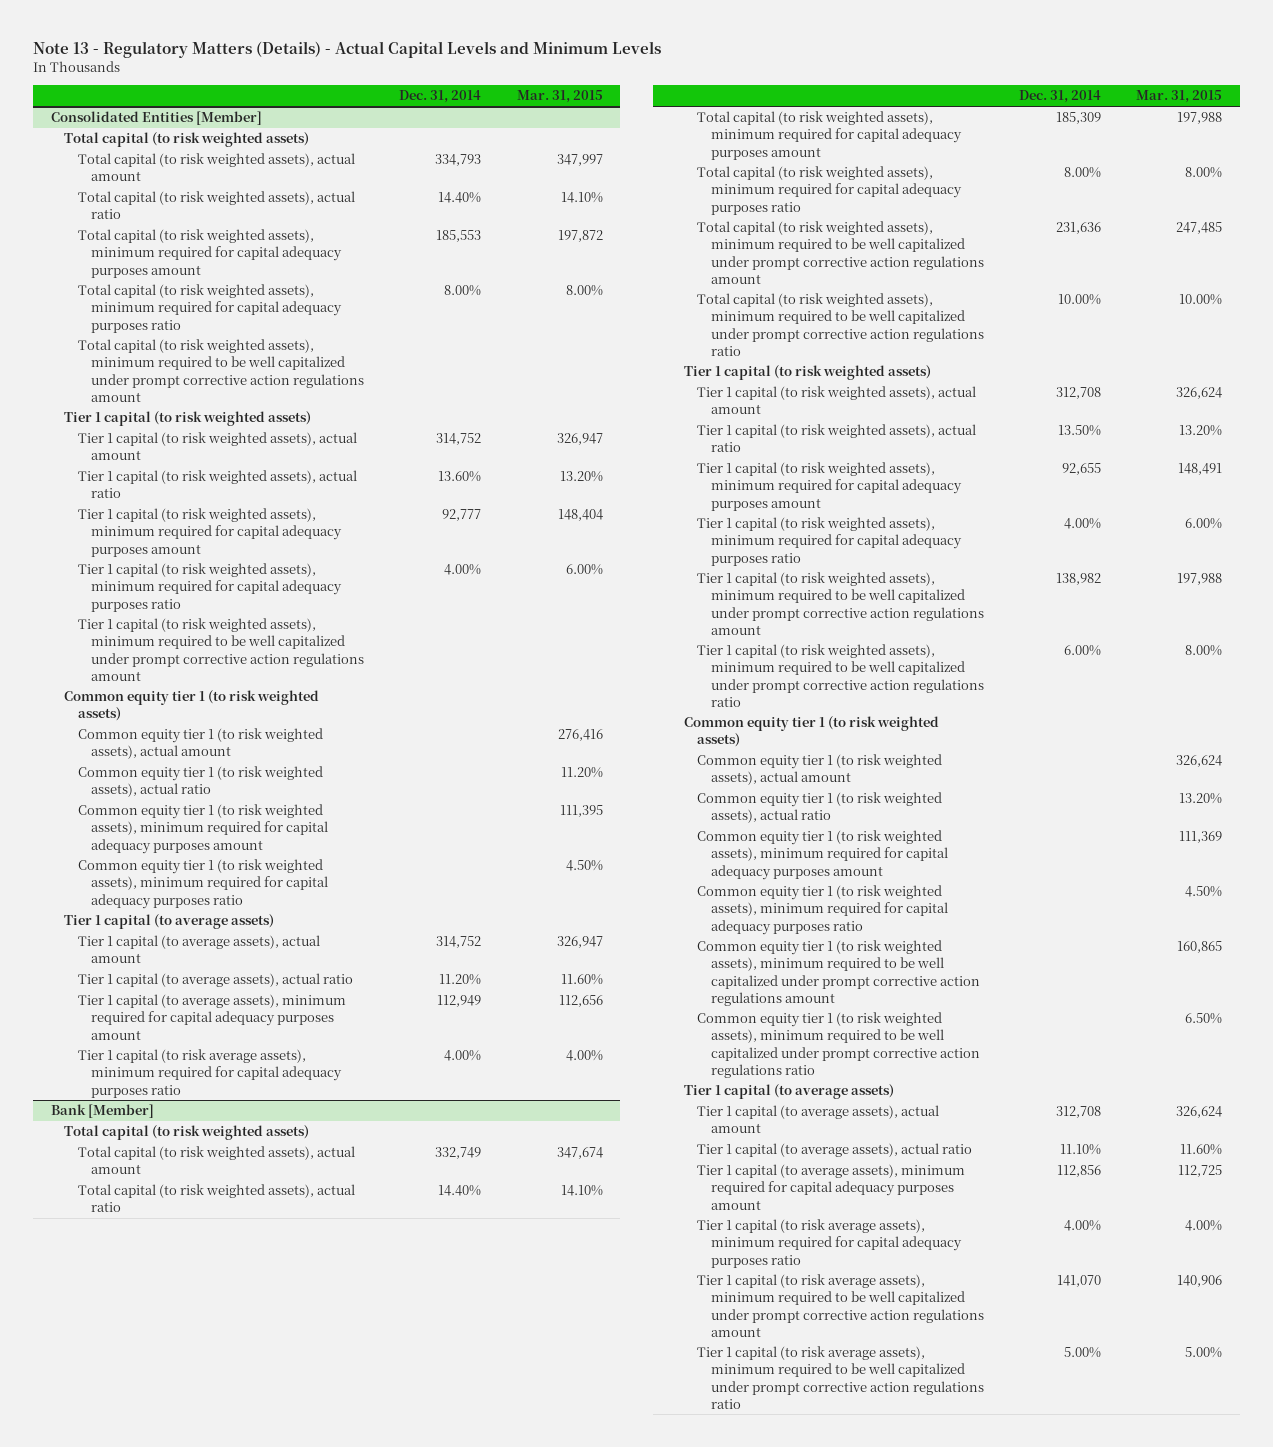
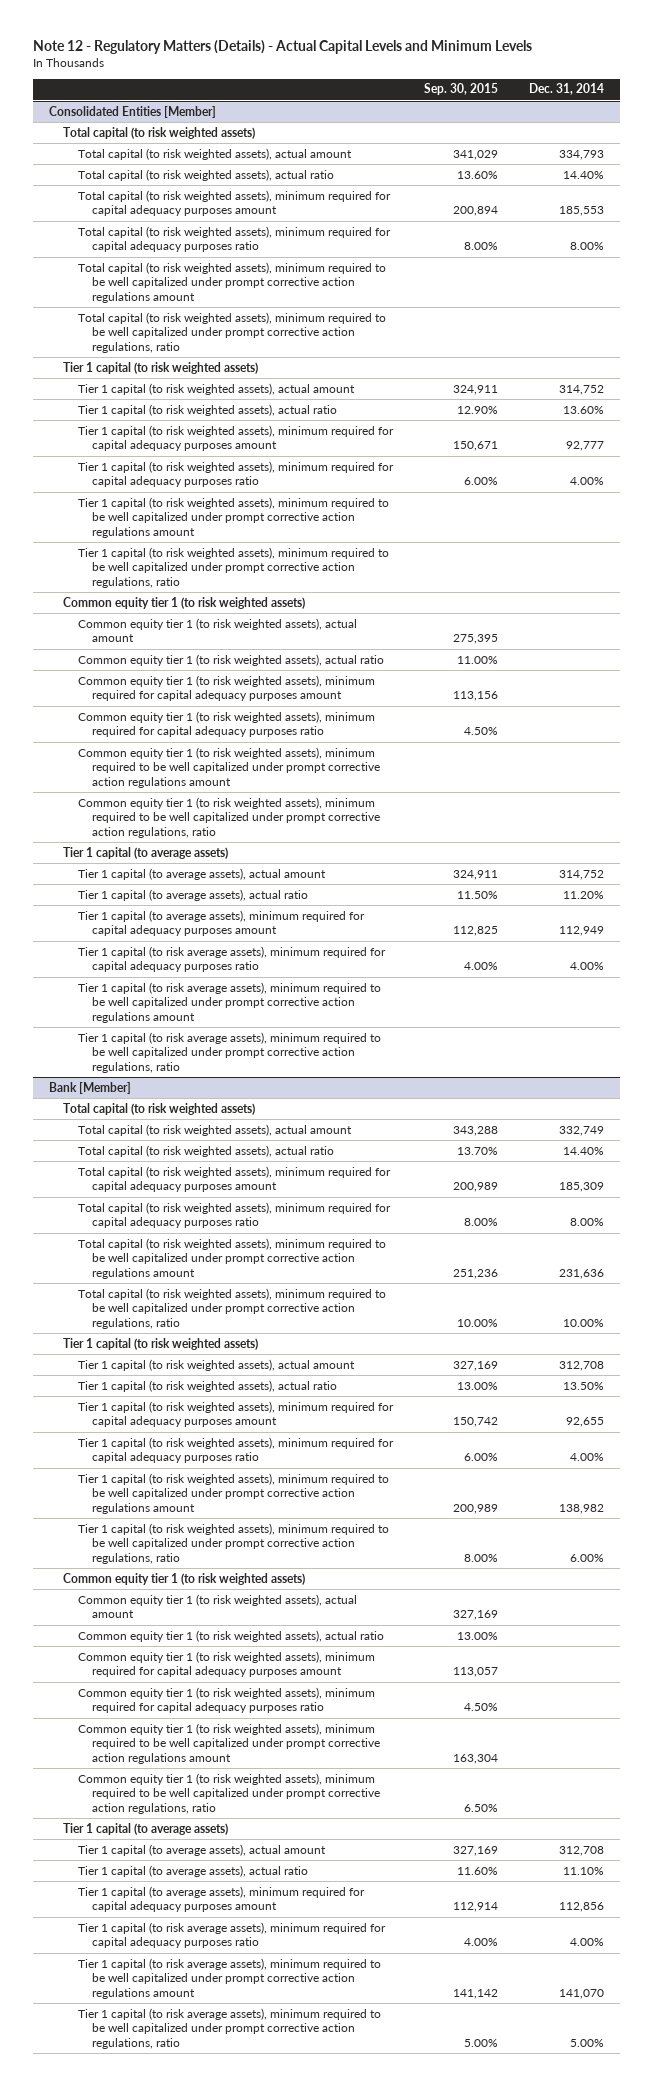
[33,40,662,58] Note 13 - Regulatory Matters (Details) - Actual Capital Levels and Minimum Levels -> [32,40,532,55] Note 12 - Regulatory Matters (Details) - Actual Capital Levels and Minimum Levels
[516,90,603,104] Mar. 31, 2015 -> none
none -> [424,83,499,96] Sep. 30, 2015
none -> [77,311,386,353] Total capital (to risk weighted assets), minimum required to be well capitalized under prompt corrective action regulations, ratio
none -> [77,546,389,588] Tier 1 capital (to risk weighted assets), minimum required to be well capitalized under prompt corrective action regulations, ratio
none -> [77,746,380,788] Common equity tier 1 (to risk weighted assets), minimum required to be well capitalized under prompt corrective action regulations amount
none -> [77,796,380,838] Common equity tier 1 (to risk weighted assets), minimum required to be well capitalized under prompt corrective action regulations, ratio
none -> [77,981,381,1023] Tier 1 capital (to risk average assets), minimum required to be well capitalized under prompt corrective action regulations amount
none -> [77,1031,381,1073] Tier 1 capital (to risk average assets), minimum required to be well capitalized under prompt corrective action regulations, ratio
[697,293,984,356] Total capital (to risk weighted assets), minimum required to be well capitalized under prompt corrective action regulations ratio -> [77,1287,386,1329] Total capital (to risk weighted assets), minimum required to be well capitalized under prompt corrective action regulations, ratio
[697,644,984,707] Tier 1 capital (to risk weighted assets), minimum required to be well capitalized under prompt corrective action regulations ratio -> [77,1522,389,1564] Tier 1 capital (to risk weighted assets), minimum required to be well capitalized under prompt corrective action regulations, ratio
[697,1012,980,1078] Common equity tier 1 (to risk weighted assets), minimum required to be well capitalized under prompt corrective action regulations ratio -> [77,1772,380,1814] Common equity tier 1 (to risk weighted assets), minimum required to be well capitalized under prompt corrective action regulations, ratio
[697,1346,984,1409] Tier 1 capital (to risk average assets), minimum required to be well capitalized under prompt corrective action regulations ratio -> [77,2007,381,2049] Tier 1 capital (to risk average assets), minimum required to be well capitalized under prompt corrective action regulations, ratio

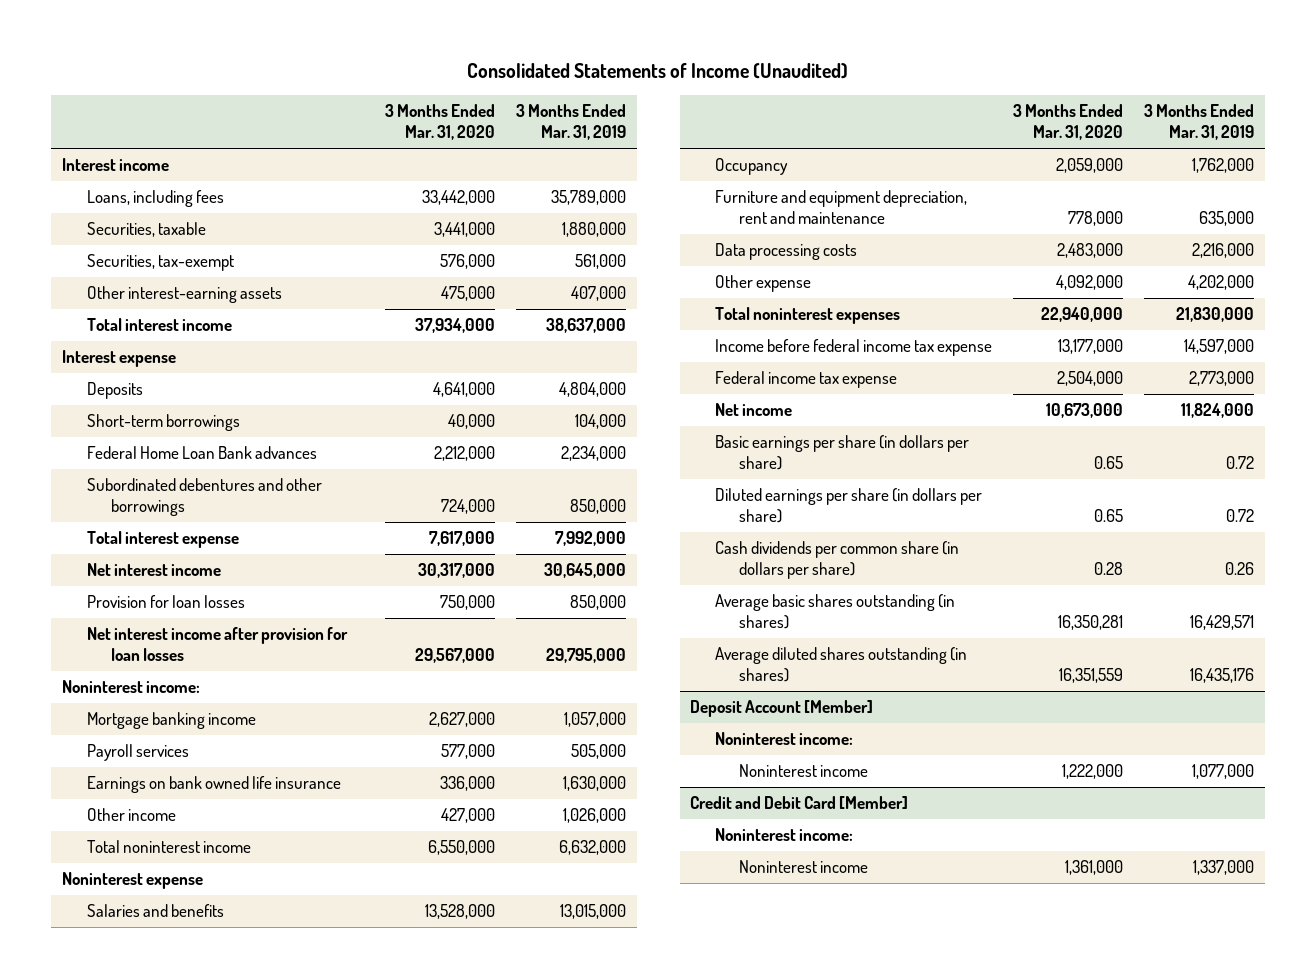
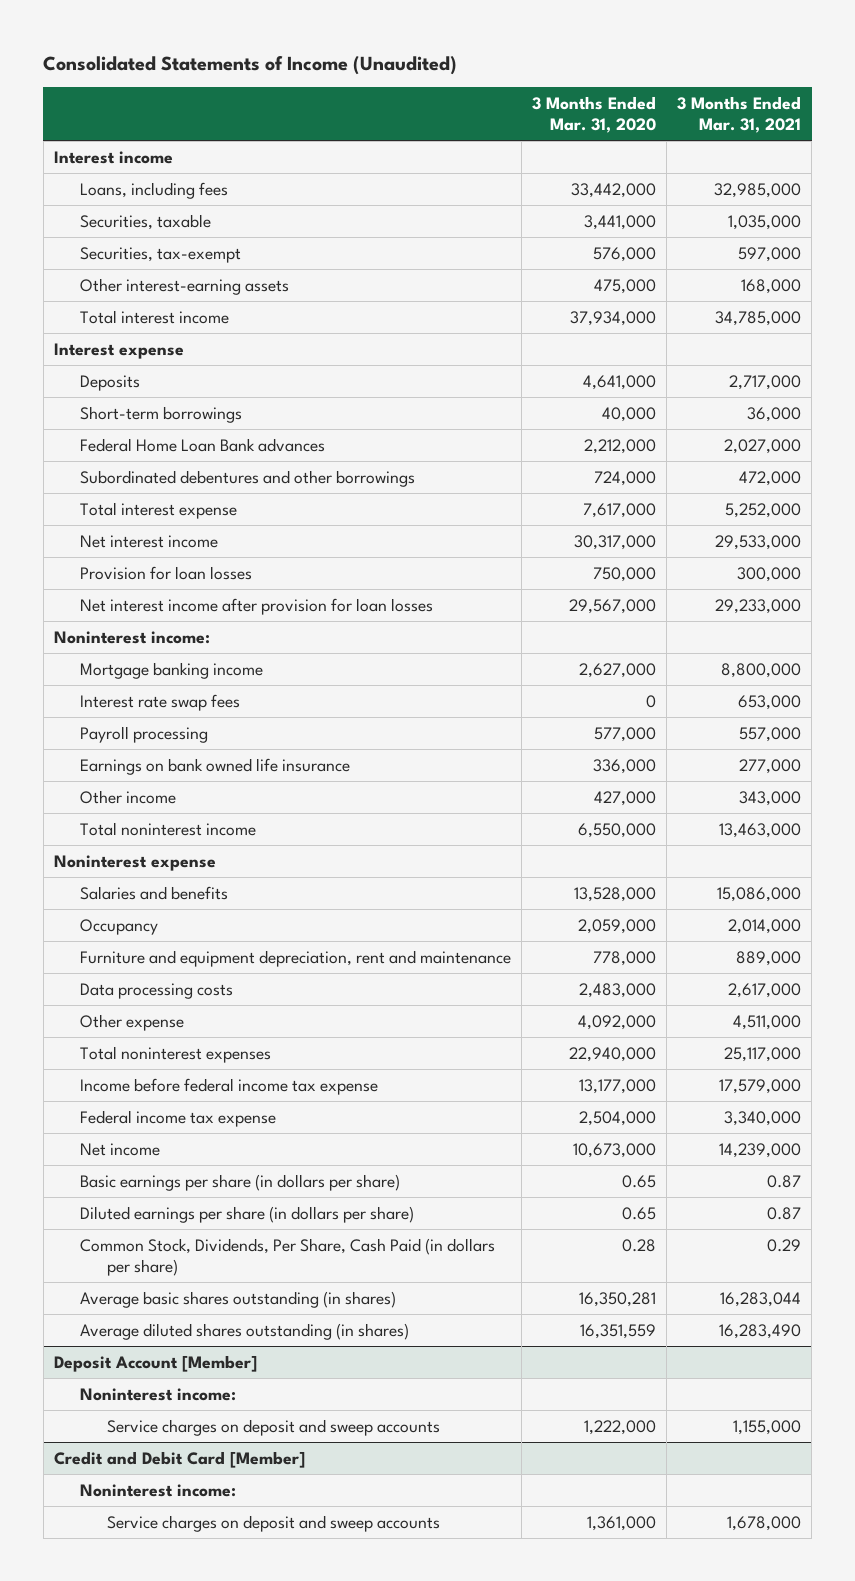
[516,104,627,141] 3 Months Ended Mar. 31, 2019 -> none
none -> [677,96,802,134] 3 Months Ended Mar. 31, 2021
none -> [80,693,241,711] Interest rate swap fees
[86,744,189,762] Payroll services -> [80,725,209,743] Payroll processing
[714,541,959,580] Cash dividends per common share (in dollars per share) -> [80,1237,496,1276] Common Stock, Dividends, Per Share, Cash Paid (in dollars per share)
[739,764,869,778] Noninterest income -> [107,1418,441,1436] Service charges on deposit and sweep accounts
[739,860,869,874] Noninterest income -> [107,1514,441,1532] Service charges on deposit and sweep accounts

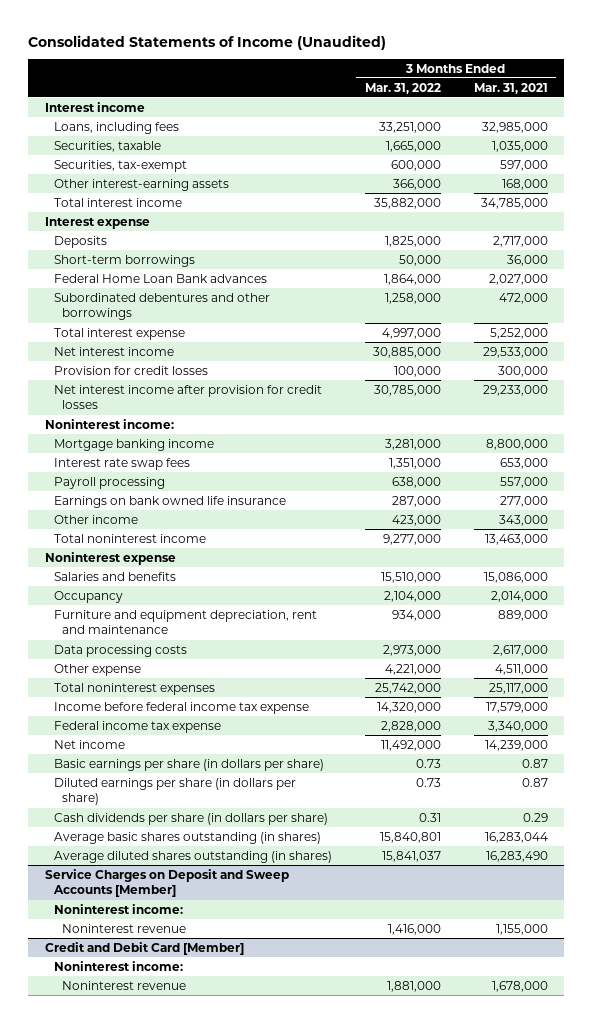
[532,96,657,134] 3 Months Ended Mar. 31, 2020 -> none
none -> [364,82,441,94] Mar. 31, 2022
[80,565,253,580] Provision for loan losses -> [53,365,208,375] Provision for credit losses
[80,597,434,615] Net interest income after provision for loan losses -> [53,384,322,410] Net interest income after provision for credit losses
[80,1237,496,1276] Common Stock, Dividends, Per Share, Cash Paid (in dollars per share) -> [53,812,328,825] Cash dividends per share (in dollars per share)
[53,1354,257,1372] Deposit Account [Member] -> none
none -> [44,868,289,898] Service Charges on Deposit and Sweep Accounts [Member]
[107,1418,441,1436] Service charges on deposit and sweep accounts -> [62,923,187,933] Noninterest revenue
[107,1514,441,1532] Service charges on deposit and sweep accounts -> [62,980,187,990] Noninterest revenue

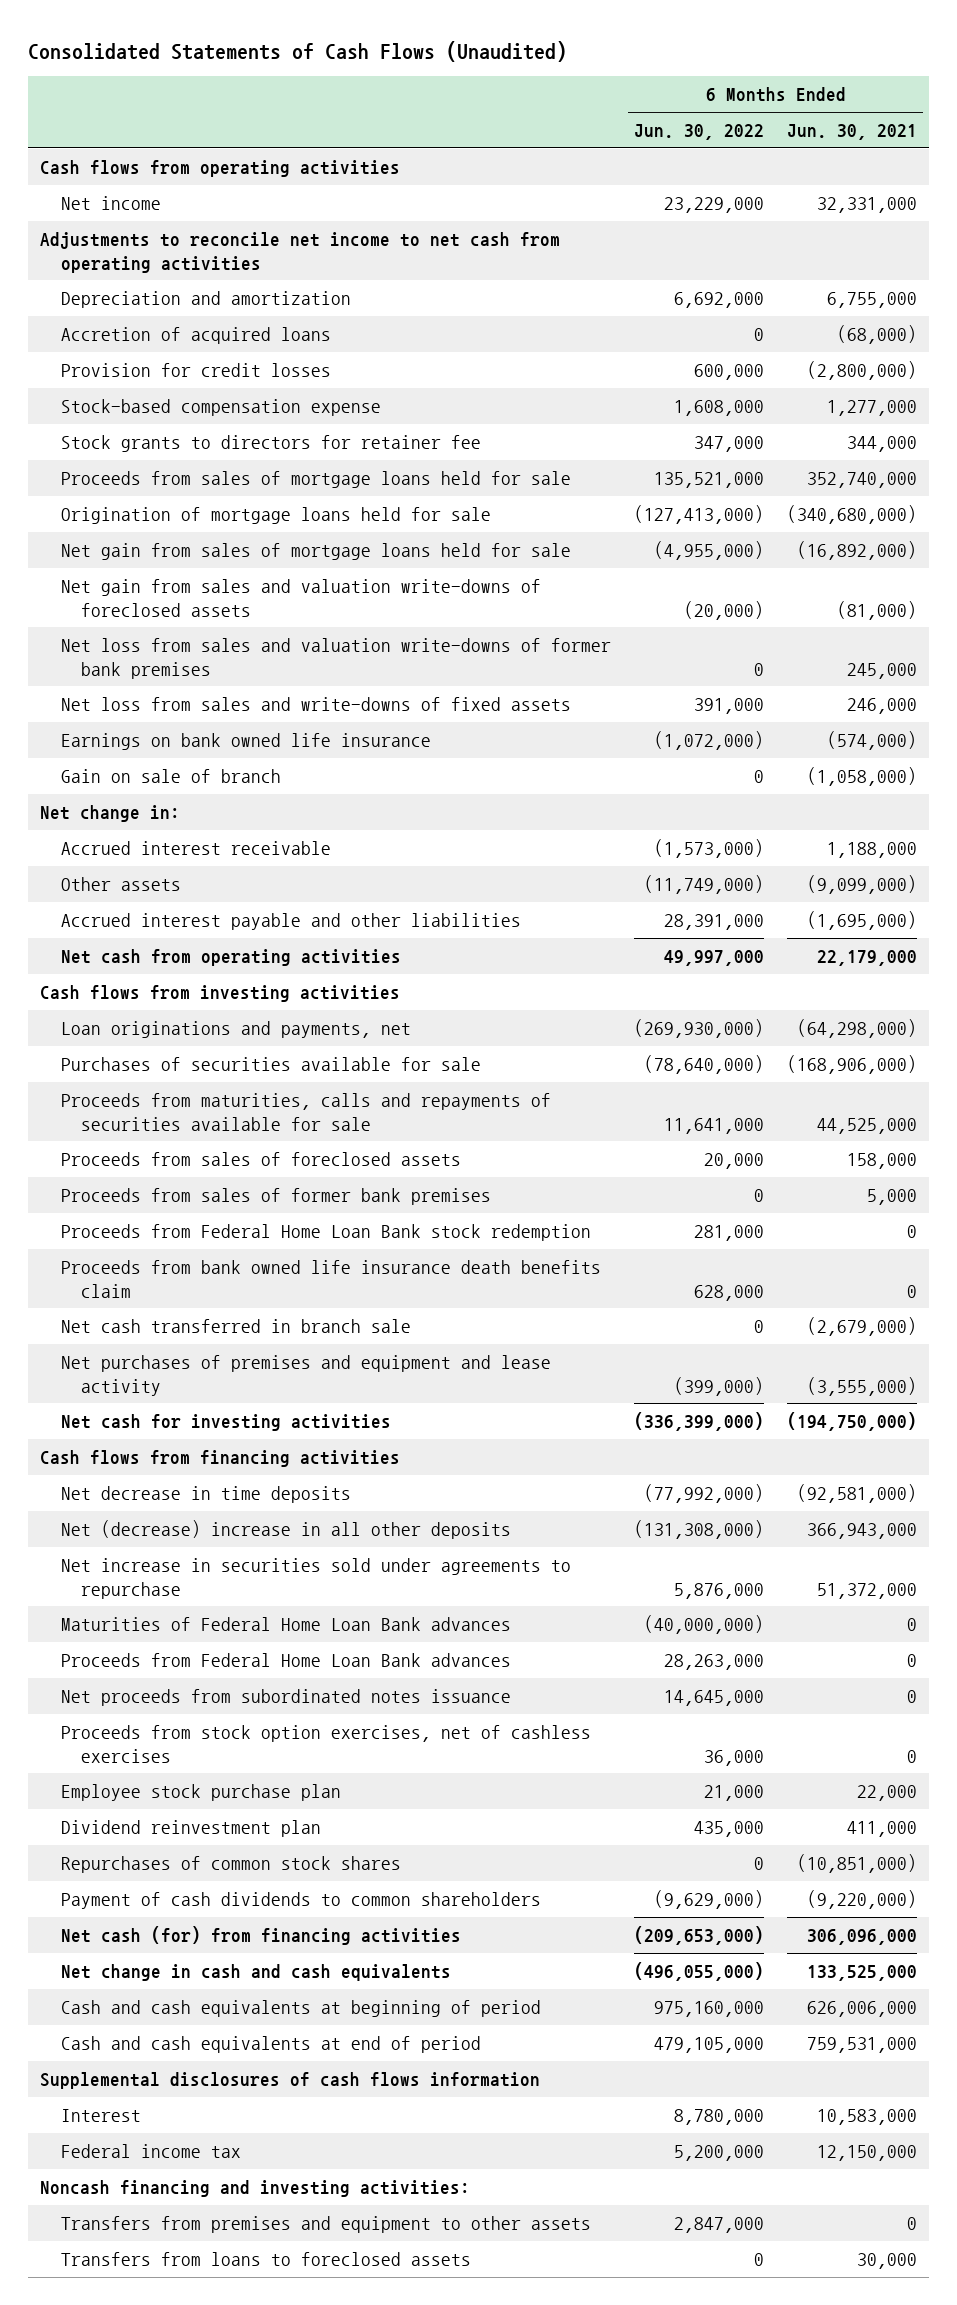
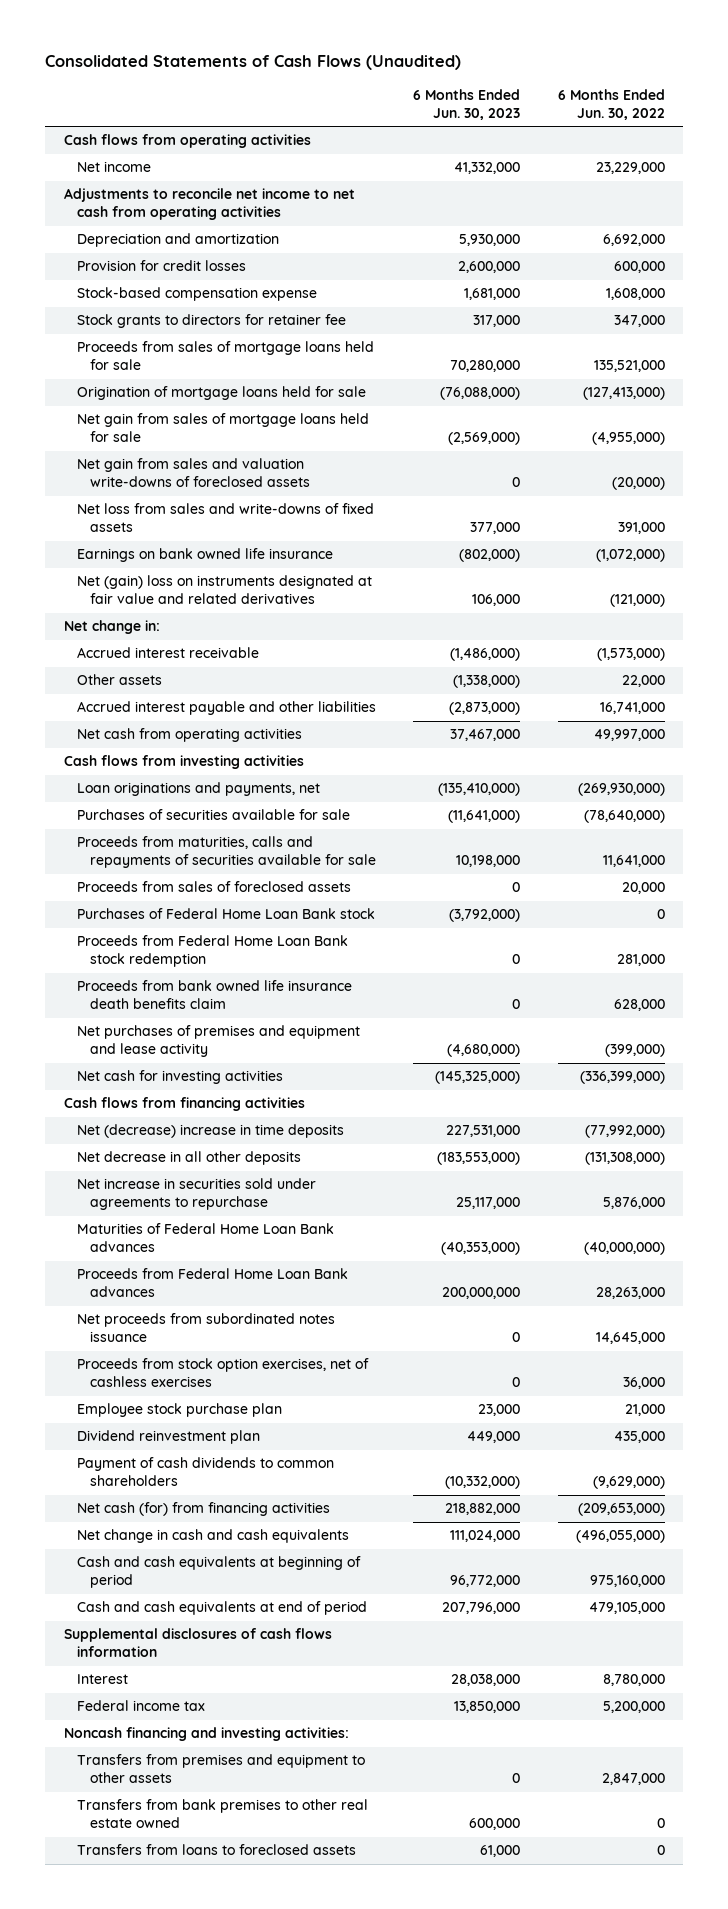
[787,124,918,141] Jun. 30, 2021 -> none
none -> [413,88,521,120] 6 Months Ended Jun. 30, 2023
[60,326,331,344] Accretion of acquired loans -> none
[60,637,611,679] Net loss from sales and valuation write-downs of former bank premises -> none
[60,768,281,783] Gain on sale of branch -> none
none -> [76,575,372,605] Net (gain) loss on instruments designated at fair value and related derivatives
[643,874,764,894] (11,749,000) -> [621,675,665,688] 22,000
[663,913,764,930] 28,391,000 -> [599,702,665,715] 16,741,000
[60,1187,491,1205] Proceeds from sales of former bank premises -> none
none -> [76,908,375,920] Purchases of Federal Home Loan Bank stock
[60,1318,411,1333] Net cash transferred in branch sale -> none
[60,1485,351,1503] Net decrease in time deposits -> [76,1124,344,1139] Net (decrease) increase in time deposits
[60,1519,511,1539] Net (decrease) increase in all other deposits -> [76,1151,301,1166] Net decrease in all other deposits
[60,1855,401,1873] Repurchases of common stock shares -> none
none -> [76,1799,368,1829] Transfers from bank premises to other real estate owned

